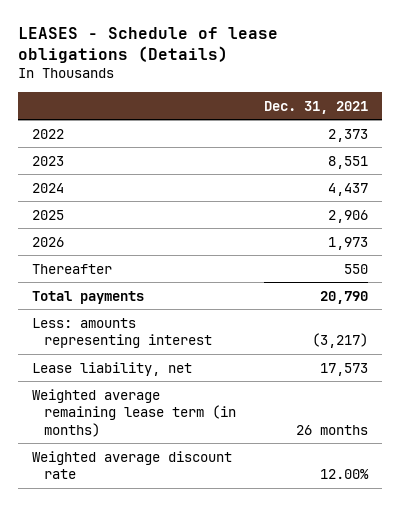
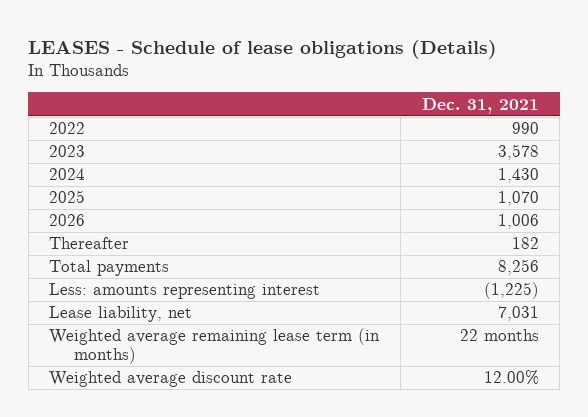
[327,128,368,142] 2,373 -> [511,122,539,135] 990
[327,155,368,169] 8,551 -> [497,144,539,161] 3,578
[327,182,368,196] 4,437 -> [497,168,539,184] 1,430
[327,209,368,223] 2,906 -> [497,191,539,207] 1,070
[327,236,368,250] 1,973 -> [497,214,539,230] 1,006
[343,263,368,274] 550 -> [511,237,539,250] 182
[319,290,368,304] 20,790 -> [497,259,539,276] 8,256
[311,333,368,349] (3,217) -> [483,282,539,300] (1,225)
[319,362,368,376] 17,573 -> [497,306,539,322] 7,031
[295,424,368,435] 26 months -> [459,329,539,342] 22 months

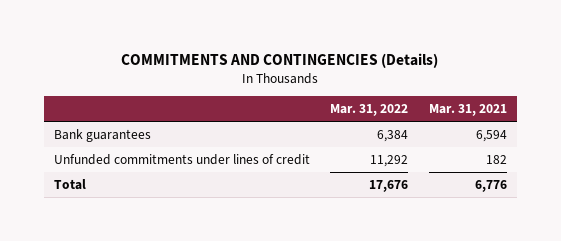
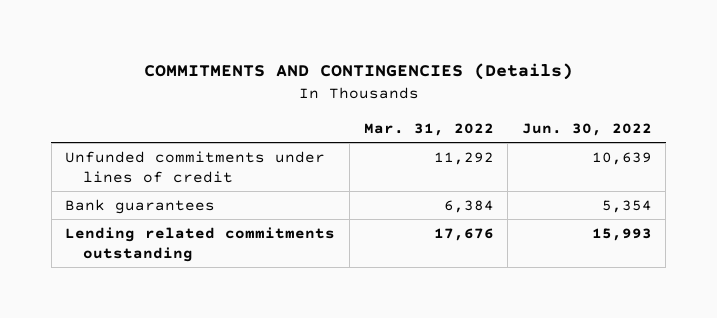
[428,104,507,117] Mar. 31, 2021 -> none
none -> [521,123,652,137] Jun. 30, 2022
[54,128,152,142] Bank guarantees -> [65,198,216,214] Bank guarantees
[54,178,87,190] Total -> [65,226,336,262] Lending related commitments outstanding

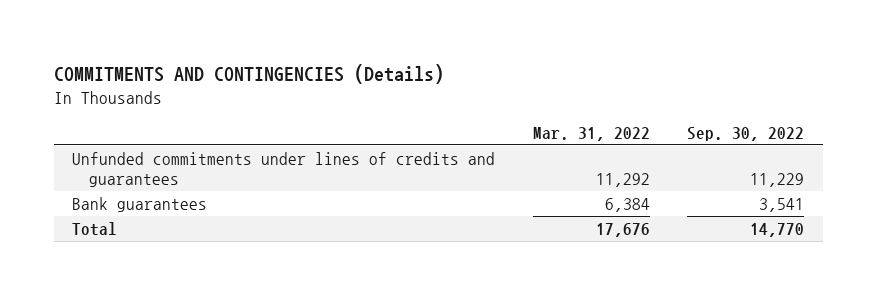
[521,123,652,137] Jun. 30, 2022 -> none
none -> [687,127,805,142] Sep. 30, 2022
[65,150,326,183] Unfunded commitments under lines of credit -> [72,151,496,188] Unfunded commitments under lines of credits and guarantees
[65,226,336,262] Lending related commitments outstanding -> [72,221,118,236] Total

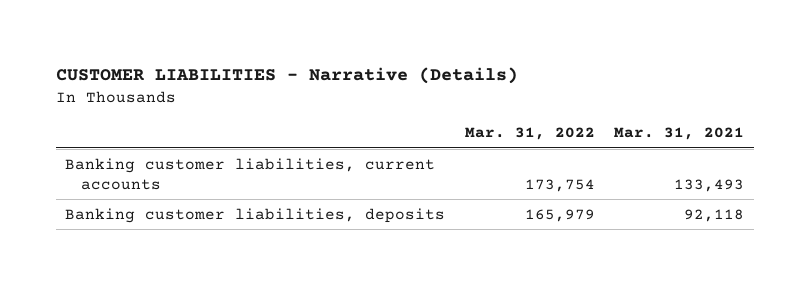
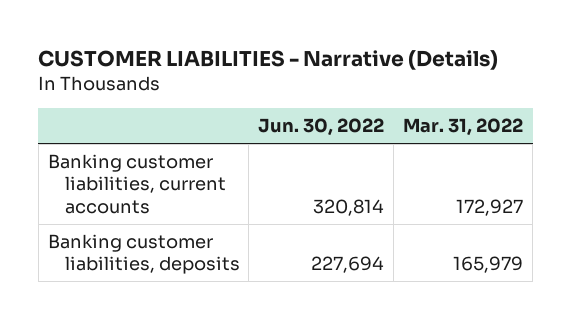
[614,127,745,141] Mar. 31, 2021 -> none
none -> [258,118,385,137] Jun. 30, 2022
[524,178,595,192] 173,754 -> [456,198,524,216] 172,927

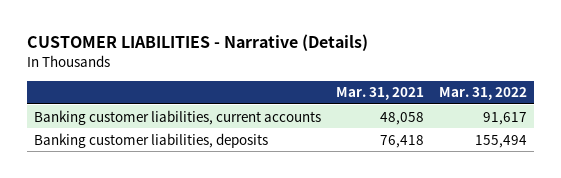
[258,118,385,137] Jun. 30, 2022 -> none
none -> [336,87,425,101] Mar. 31, 2021
[456,198,524,216] 172,927 -> [482,111,527,125] 91,617
[453,256,524,274] 165,979 -> [474,134,527,148] 155,494

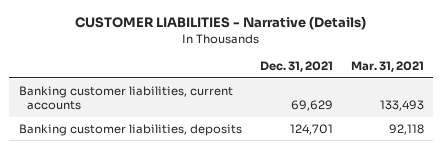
[438,87,527,101] Mar. 31, 2022 -> none
none -> [259,61,333,73] Dec. 31, 2021
[380,111,425,125] 48,058 -> [379,100,424,112] 133,493
[380,134,425,148] 76,418 -> [388,123,424,135] 92,118

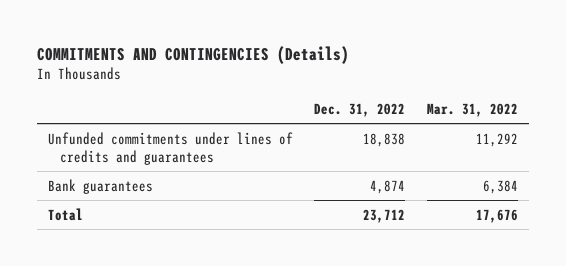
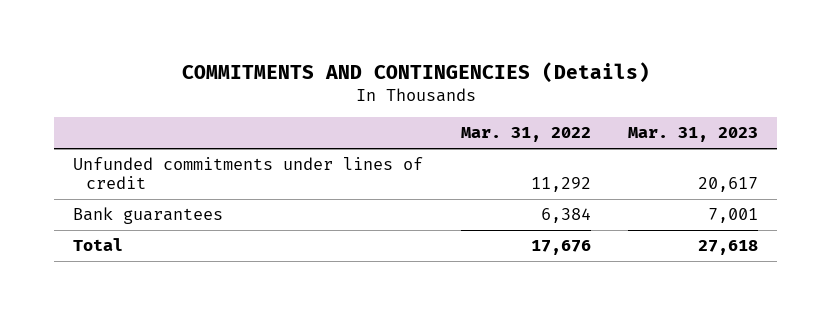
[314,102,406,117] Dec. 31, 2022 -> none
none -> [628,127,759,143] Mar. 31, 2023
[47,131,293,165] Unfunded commitments under lines of credits and guarantees -> [72,157,423,190] Unfunded commitments under lines of credit

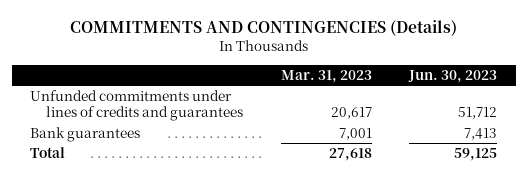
[460,127,591,143] Mar. 31, 2022 -> none
none -> [408,69,498,83] Jun. 30, 2023
[72,157,423,190] Unfunded commitments under lines of credit -> [30,90,244,122] Unfunded commitments under lines of credits and guarantees

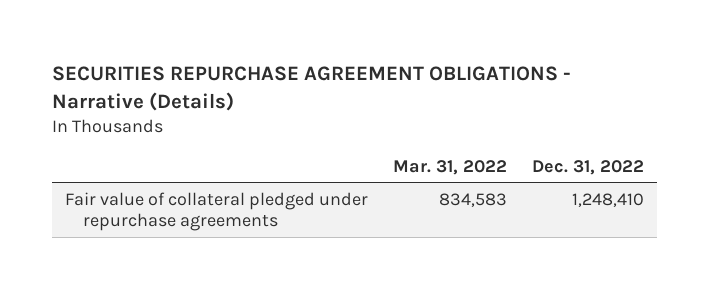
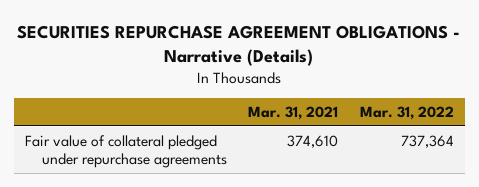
[532,159,645,175] Dec. 31, 2022 -> none
none -> [248,106,339,121] Mar. 31, 2021
[439,192,508,207] 834,583 -> [400,134,454,148] 737,364

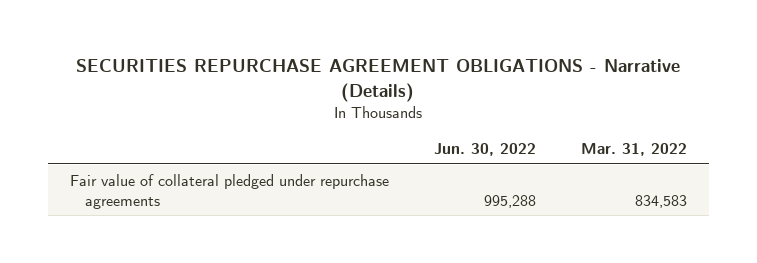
[248,106,339,121] Mar. 31, 2021 -> none
none -> [433,143,536,157] Jun. 30, 2022
[400,134,454,148] 737,364 -> [634,194,687,208] 834,583

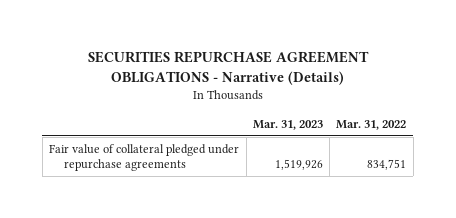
[433,143,536,157] Jun. 30, 2022 -> none
none -> [252,119,323,130] Mar. 31, 2023
[634,194,687,208] 834,583 -> [367,159,407,171] 834,751

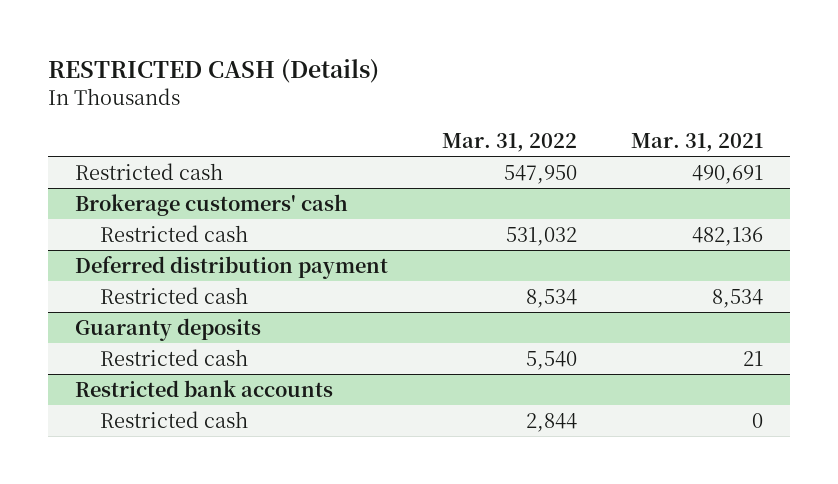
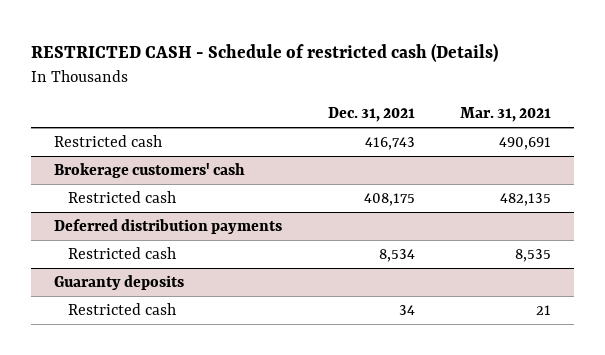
[47,59,379,84] RESTRICTED CASH (Details) -> [30,42,498,62] RESTRICTED CASH - Schedule of restricted cash (Details)
[441,132,577,152] Mar. 31, 2022 -> none
none -> [327,107,415,123] Dec. 31, 2021
[692,226,764,246] 482,136 -> [500,192,552,206] 482,135
[74,255,388,279] Deferred distribution payment -> [53,218,282,234] Deferred distribution payments
[712,288,764,308] 8,534 -> [515,248,552,262] 8,535
[74,379,333,397] Restricted bank accounts -> none
[99,410,248,428] Restricted cash -> none

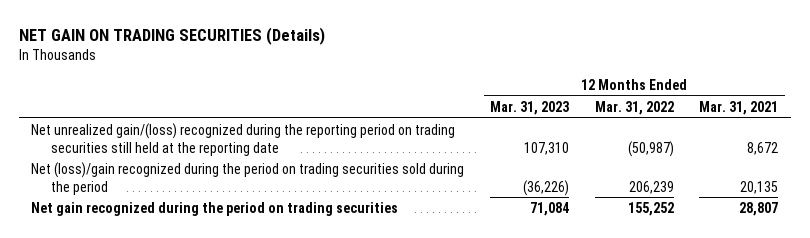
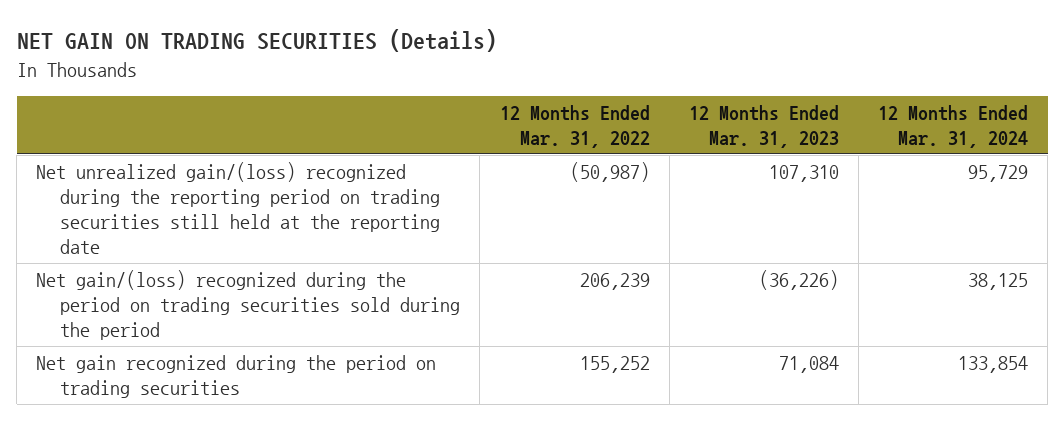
[699,100,779,115] Mar. 31, 2021 -> none
none -> [878,104,1029,148] 12 Months Ended Mar. 31, 2024
[31,161,465,195] Net (loss)/gain recognized during the period on trading securities sold during the period -> [36,270,461,341] Net gain/(loss) recognized during the period on trading securities sold during the period

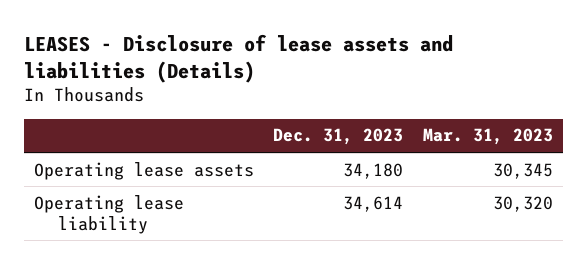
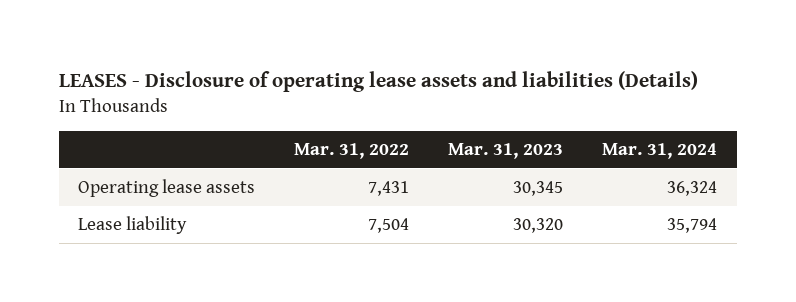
[23,33,453,83] LEASES - Disclosure of lease assets and liabilities (Details) -> [58,71,698,93] LEASES - Disclosure of operating lease assets and liabilities (Details)
[273,128,404,146] Dec. 31, 2023 -> none
none -> [294,142,410,159] Mar. 31, 2022
none -> [602,142,718,159] Mar. 31, 2024
[33,194,184,234] Operating lease liability -> [78,216,188,235] Lease liability

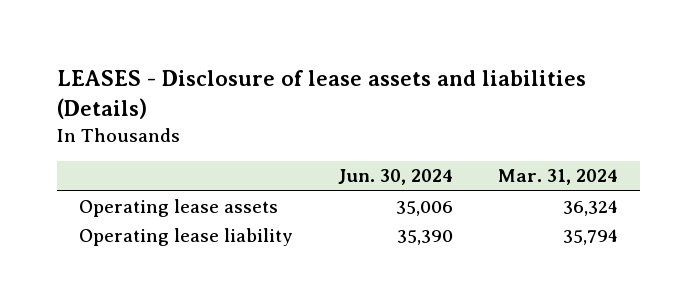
[58,71,698,93] LEASES - Disclosure of operating lease assets and liabilities (Details) -> [56,70,586,120] LEASES - Disclosure of lease assets and liabilities (Details)
[294,142,410,159] Mar. 31, 2022 -> none
[448,142,564,159] Mar. 31, 2023 -> none
none -> [337,169,453,186] Jun. 30, 2024
[78,216,188,235] Lease liability -> [79,228,294,247] Operating lease liability

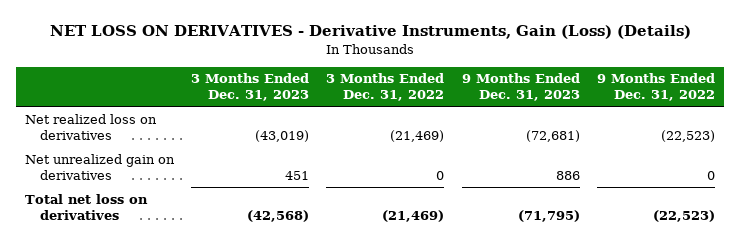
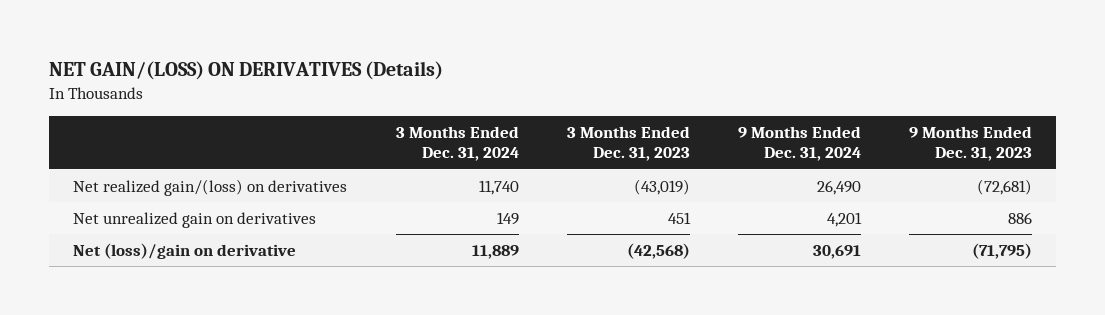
[49,25,691,40] NET LOSS ON DERIVATIVES - Derivative Instruments, Gain (Loss) (Details) -> [49,61,444,81] NET GAIN/(LOSS) ON DERIVATIVES (Details)
[326,73,445,102] 3 Months Ended Dec. 31, 2022 -> none
[596,73,715,102] 9 Months Ended Dec. 31, 2022 -> none
none -> [395,126,519,162] 3 Months Ended Dec. 31, 2024
none -> [737,126,861,162] 9 Months Ended Dec. 31, 2024
[24,113,157,140] Net realized loss on derivatives -> [73,178,348,196] Net realized gain/(loss) on derivatives
[24,193,148,220] Total net loss on derivatives -> [73,242,297,259] Net (loss)/gain on derivative

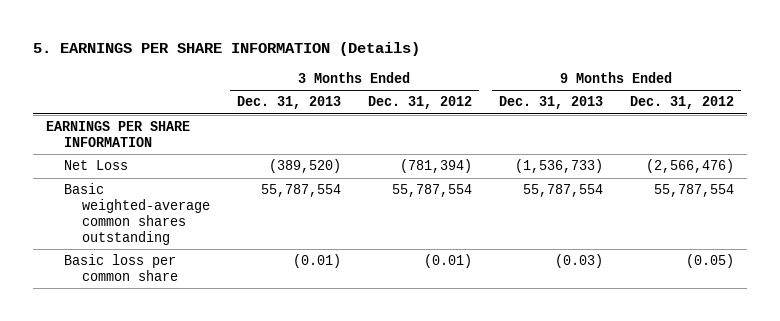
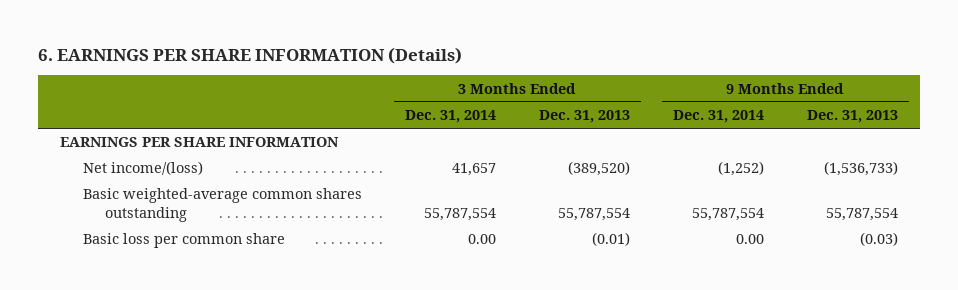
[32,42,420,57] 5. EARNINGS PER SHARE INFORMATION (Details) -> [38,46,463,64] 6. EARNINGS PER SHARE INFORMATION (Details)
[367,96,472,110] Dec. 31, 2012 -> none
[629,96,734,110] Dec. 31, 2012 -> none
none -> [404,110,496,124] Dec. 31, 2014
none -> [672,110,764,124] Dec. 31, 2014
[63,160,128,171] Net Loss -> [82,161,203,176] Net income/(loss)

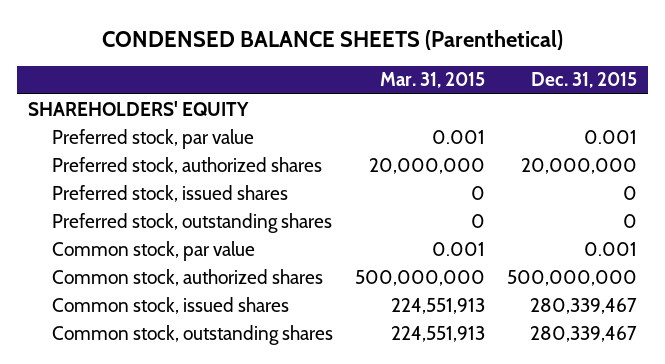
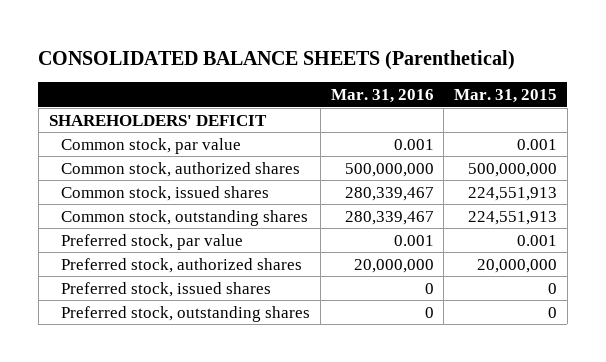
[101,29,563,50] CONDENSED BALANCE SHEETS (Parenthetical) -> [38,50,516,71] CONSOLIDATED BALANCE SHEETS (Parenthetical)
[531,72,638,89] Dec. 31, 2015 -> none
none -> [330,89,434,104] Mar. 31, 2016
[27,100,249,116] SHAREHOLDERS' EQUITY -> [48,114,267,126] SHAREHOLDERS' DEFICIT
[52,128,255,149] Preferred stock, par value -> [61,233,244,250] Preferred stock, par value
[52,156,323,174] Preferred stock, authorized shares -> [61,257,303,273] Preferred stock, authorized shares
[52,184,289,202] Preferred stock, issued shares -> [61,281,272,297] Preferred stock, issued shares
[52,212,333,233] Preferred stock, outstanding shares -> [61,305,311,322] Preferred stock, outstanding shares

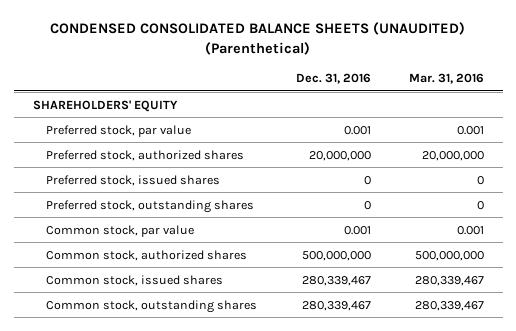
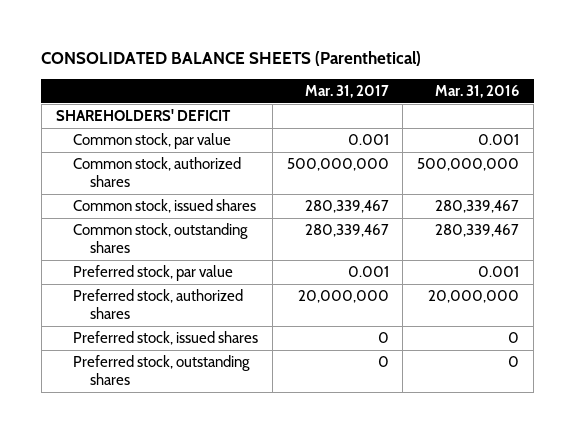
[50,22,466,56] CONDENSED CONSOLIDATED BALANCE SHEETS (UNAUDITED) (Parenthetical) -> [41,51,422,67] CONSOLIDATED BALANCE SHEETS (Parenthetical)
[295,73,371,85] Dec. 31, 2016 -> none
none -> [304,85,389,99] Mar. 31, 2017
[32,99,178,112] SHAREHOLDERS' EQUITY -> [55,109,231,122] SHAREHOLDERS' DEFICIT
[46,124,192,137] Preferred stock, par value -> [72,265,233,282] Preferred stock, par value
[46,149,245,161] Preferred stock, authorized shares -> [72,289,243,320] Preferred stock, authorized shares
[46,174,221,186] Preferred stock, issued shares -> [72,331,258,346] Preferred stock, issued shares
[46,199,255,213] Preferred stock, outstanding shares -> [72,355,250,386] Preferred stock, outstanding shares

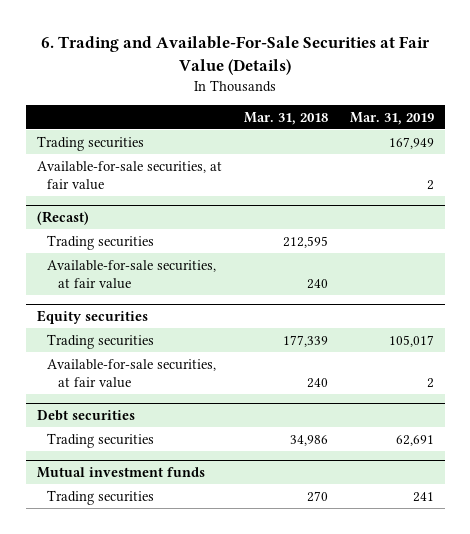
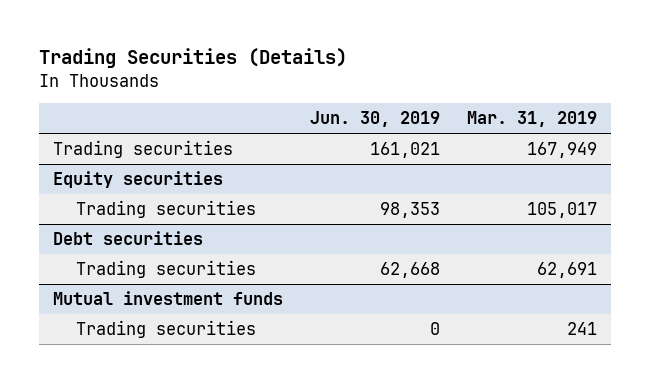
[41,36,431,75] 6. Trading and Available-For-Sale Securities at Fair Value (Details) -> [38,48,347,69] Trading Securities (Details)
[243,111,328,125] Mar. 31, 2018 -> none
none -> [309,111,440,128] Jun. 30, 2019
[36,160,222,191] Available-for-sale securities, at fair value -> none
[36,210,89,225] (Recast) -> none
[47,234,155,250] Trading securities -> none
[47,259,217,290] Available-for-sale securities, at fair value -> none
[47,358,217,389] Available-for-sale securities, at fair value -> none

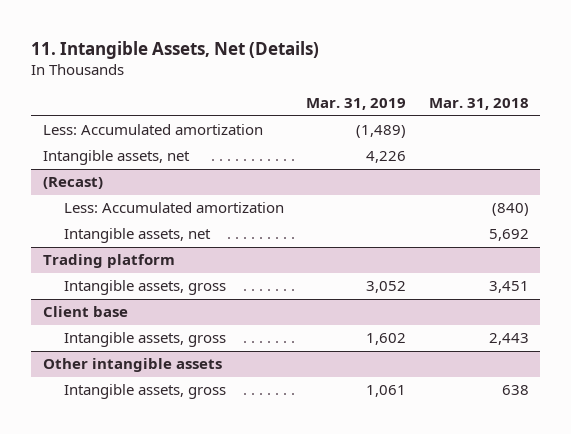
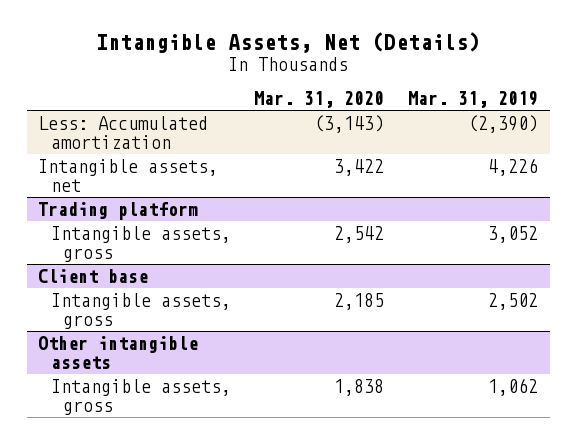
[31,40,320,59] 11. Intangible Assets, Net (Details) -> [96,32,481,54] Intangible Assets, Net (Details)
[428,98,529,111] Mar. 31, 2018 -> none
none -> [254,91,385,109] Mar. 31, 2020
[356,125,407,139] (1,489) -> [468,115,539,134] (2,390)
[42,177,103,190] (Recast) -> none
[63,202,284,214] Less: Accumulated amortization -> none
[63,228,211,244] Intangible assets, net -> none
[366,333,407,346] 1,602 -> [488,293,539,311] 2,502
[366,385,407,398] 1,061 -> [488,378,539,397] 1,062

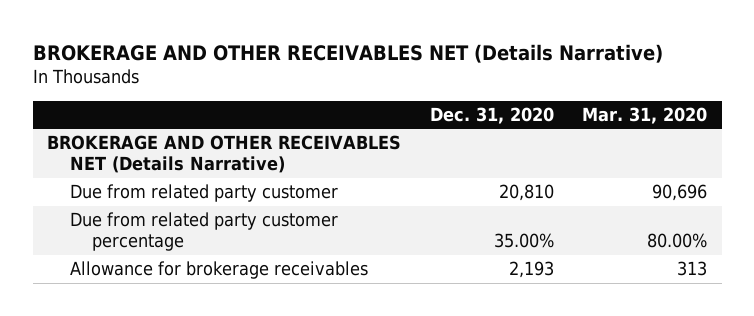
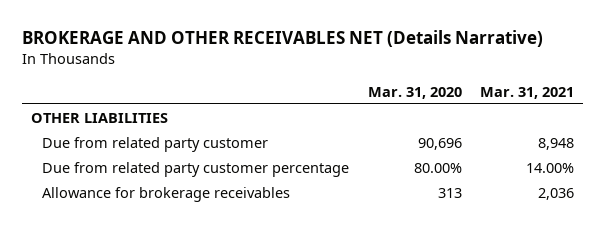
[429,106,554,124] Dec. 31, 2020 -> none
none -> [479,86,574,99] Mar. 31, 2021
[46,135,401,174] BROKERAGE AND OTHER RECEIVABLES NET (Details Narrative) -> [30,112,168,123] OTHER LIABILITIES

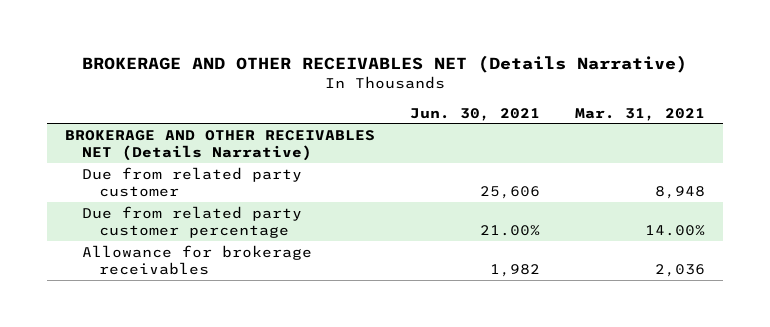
[367,86,462,99] Mar. 31, 2020 -> none
none -> [410,107,541,121] Jun. 30, 2021
[30,112,168,123] OTHER LIABILITIES -> [64,129,375,161] BROKERAGE AND OTHER RECEIVABLES NET (Details Narrative)

